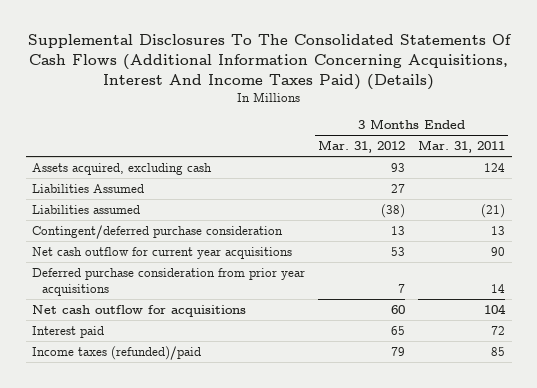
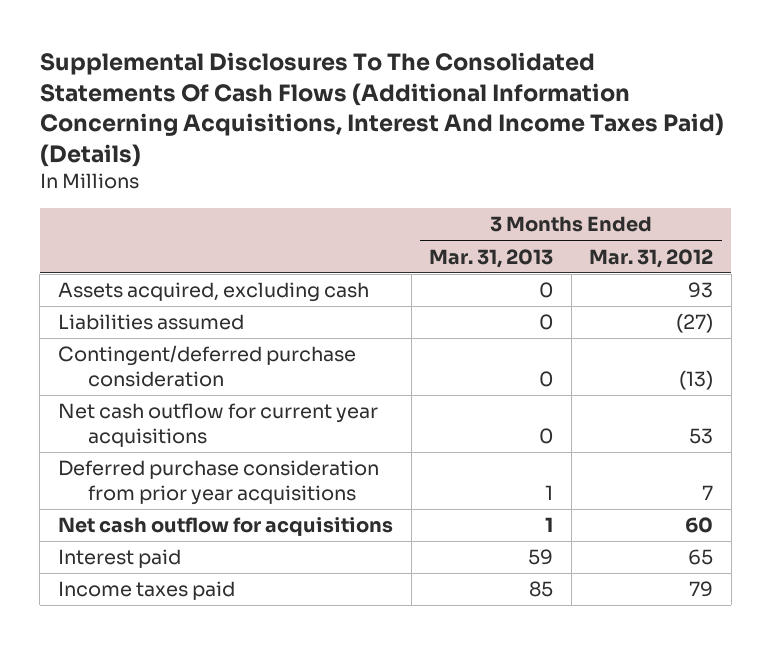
[418,140,506,154] Mar. 31, 2011 -> none
none -> [429,248,554,268] Mar. 31, 2013
[32,183,145,193] Liabilities Assumed -> none
[381,203,406,218] (38) -> [676,313,714,334] (27)
[391,225,406,235] 13 -> [679,369,714,390] (13)
[32,345,202,360] Income taxes (refunded)/paid -> [57,581,235,601] Income taxes paid

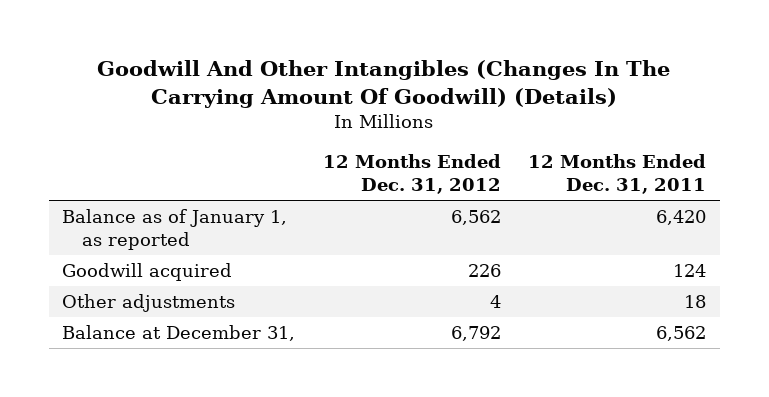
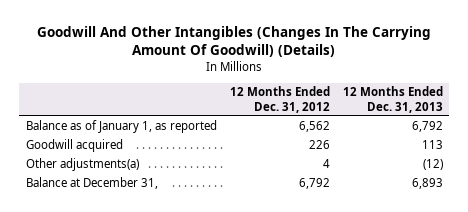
[528,153,707,194] 12 Months Ended Dec. 31, 2011 -> none
none -> [342,86,443,113] 12 Months Ended Dec. 31, 2013
[62,294,236,313] Other adjustments -> [25,158,139,172] Other adjustments(a)

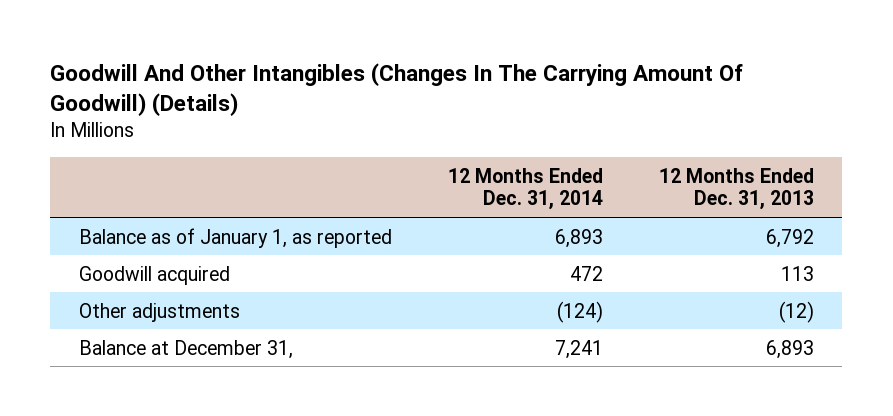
[229,86,330,113] 12 Months Ended Dec. 31, 2012 -> none
none -> [447,167,603,211] 12 Months Ended Dec. 31, 2014
[25,158,139,172] Other adjustments(a) -> [78,302,240,322] Other adjustments

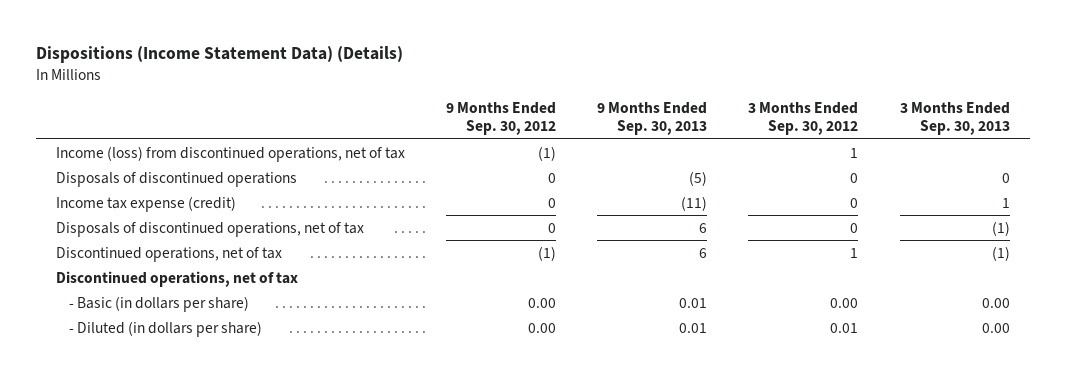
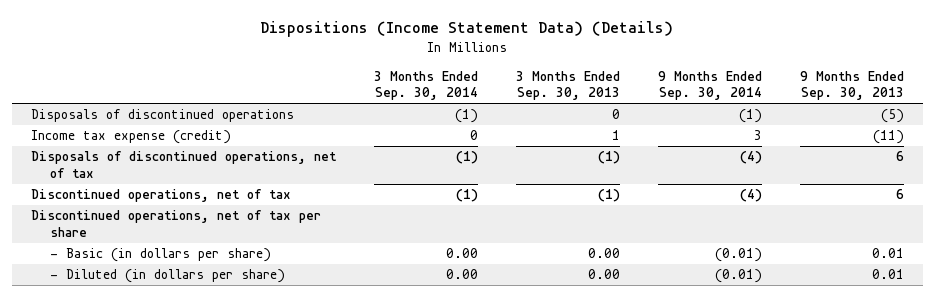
[446,102,557,136] 9 Months Ended Sep. 30, 2012 -> none
[748,102,859,136] 3 Months Ended Sep. 30, 2012 -> none
none -> [373,70,478,101] 3 Months Ended Sep. 30, 2014
none -> [657,70,762,101] 9 Months Ended Sep. 30, 2014
[56,145,406,162] Income (loss) from discontinued operations, net of tax -> none
[56,270,299,287] Discontinued operations, net of tax -> [30,210,321,238] Discontinued operations, net of tax per share

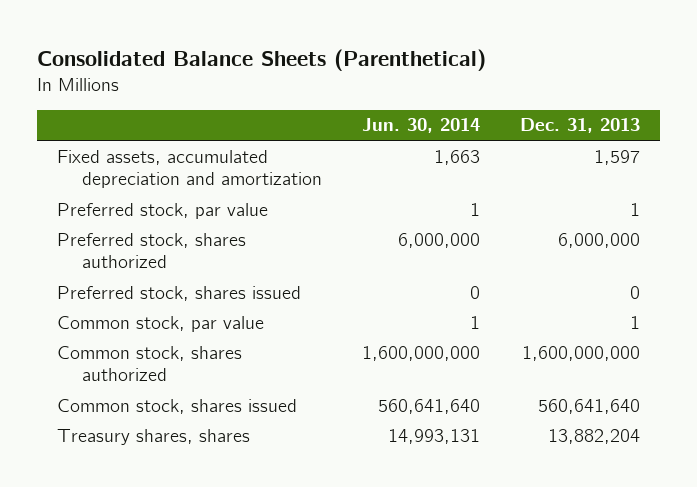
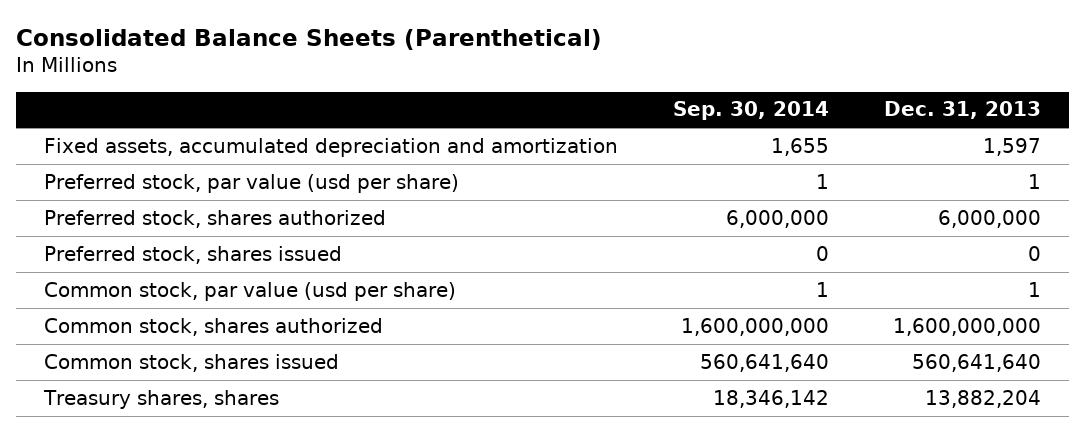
[362,118,481,134] Jun. 30, 2014 -> none
none -> [672,101,829,121] Sep. 30, 2014
[57,202,269,219] Preferred stock, par value -> [43,173,459,193] Preferred stock, par value (usd per share)
[57,315,265,332] Common stock, par value -> [43,281,456,301] Common stock, par value (usd per share)

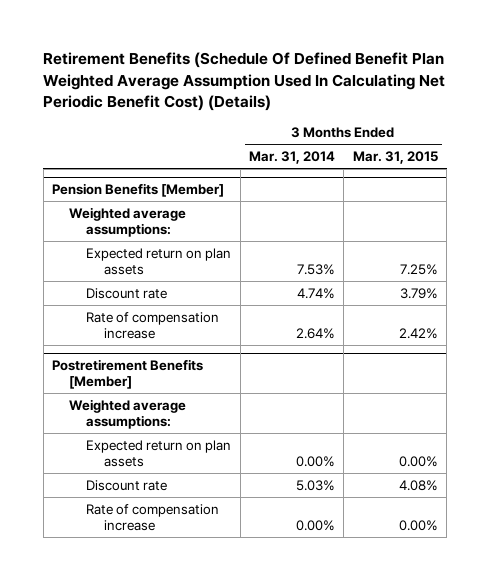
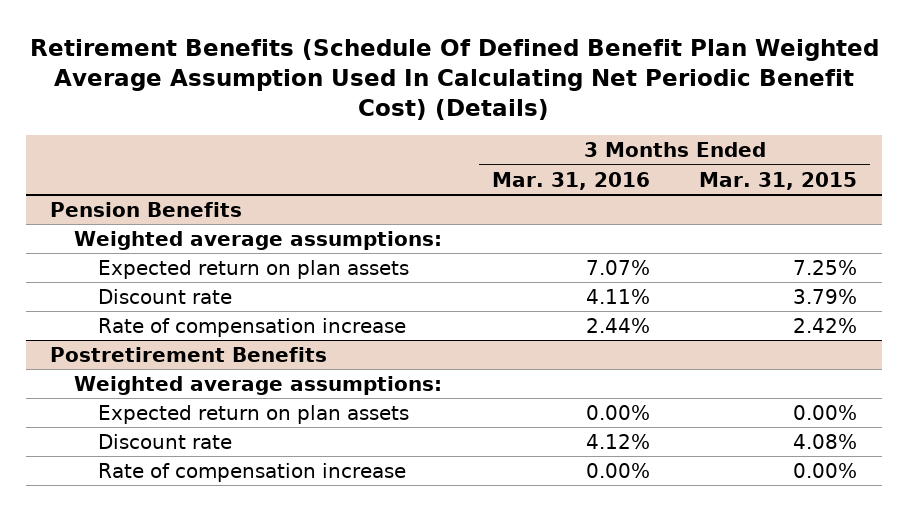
[249,150,336,164] Mar. 31, 2014 -> none
none -> [491,171,650,190] Mar. 31, 2016
[52,182,225,197] Pension Benefits [Member] -> [50,201,243,217] Pension Benefits
[52,358,204,390] Postretirement Benefits [Member] -> [50,346,328,362] Postretirement Benefits

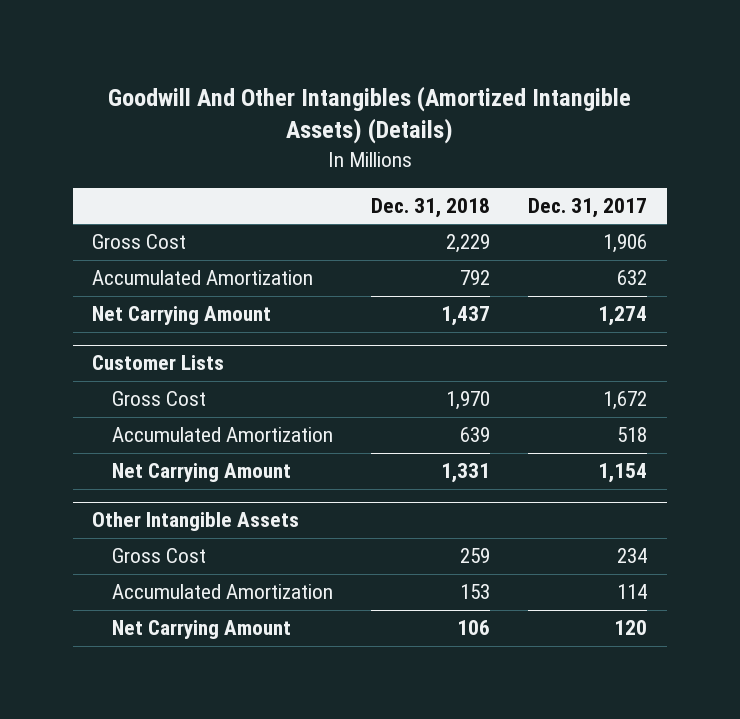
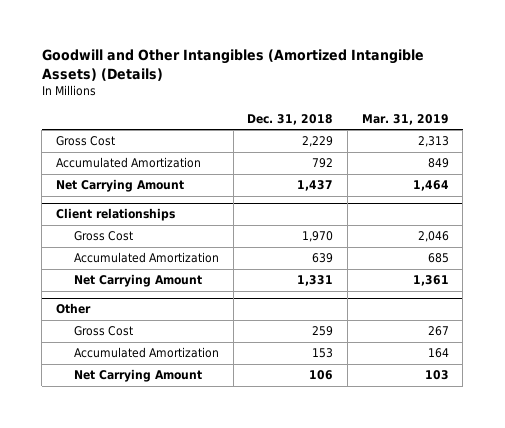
[107,85,631,145] Goodwill And Other Intangibles (Amortized Intangible Assets) (Details) -> [41,49,424,82] Goodwill and Other Intangibles (Amortized Intangible Assets) (Details)
[528,197,648,218] Dec. 31, 2017 -> none
none -> [361,113,449,125] Mar. 31, 2019
[92,355,225,371] Customer Lists -> none
none -> [55,208,175,222] Client relationships
[92,512,300,532] Other Intangible Assets -> [55,303,91,315] Other

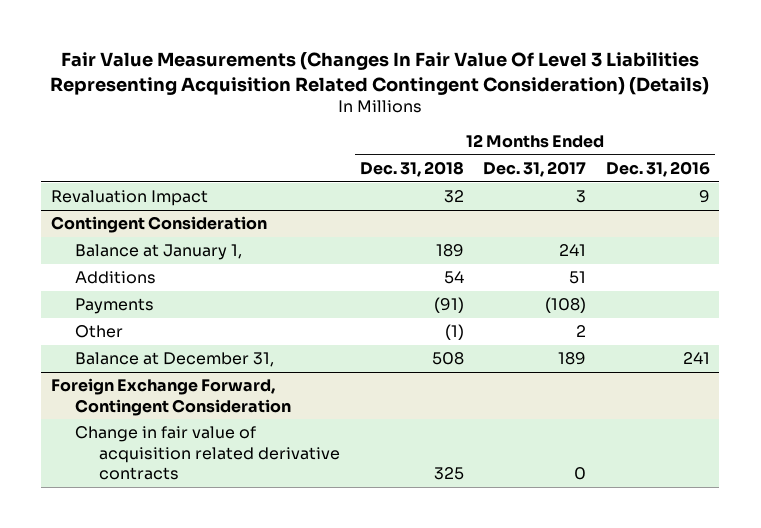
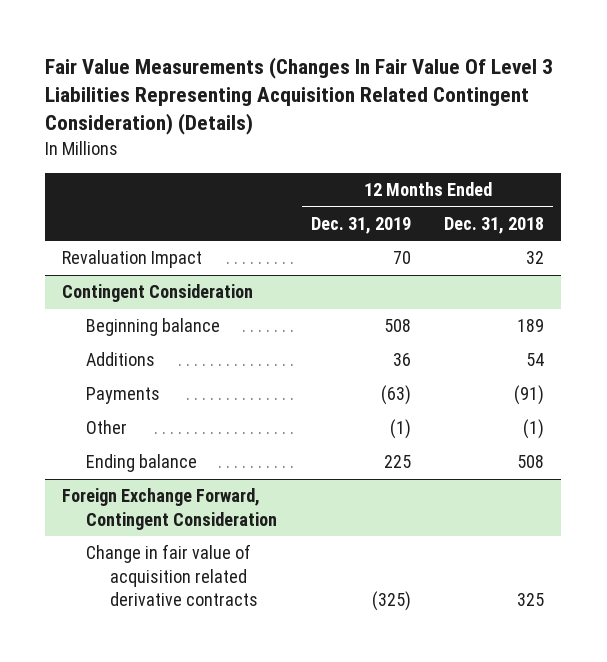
[483,161,587,178] Dec. 31, 2017 -> none
[605,161,710,178] Dec. 31, 2016 -> none
none -> [310,216,411,234] Dec. 31, 2019
[75,244,243,261] Balance at January 1, -> [86,318,221,337] Beginning balance
[75,352,275,368] Balance at December 31, -> [86,454,198,473] Ending balance

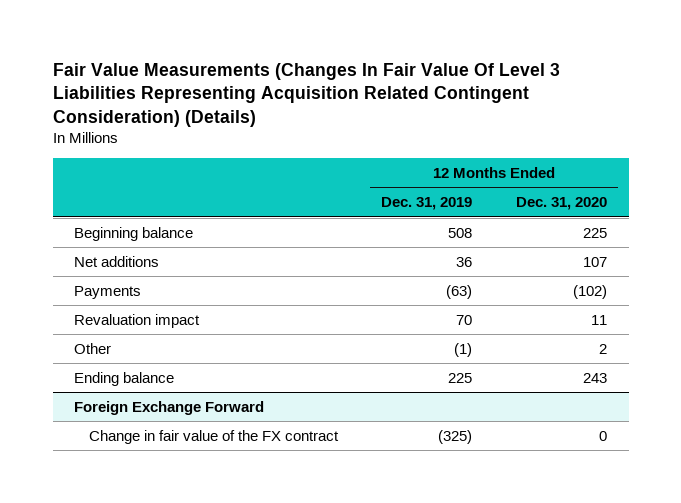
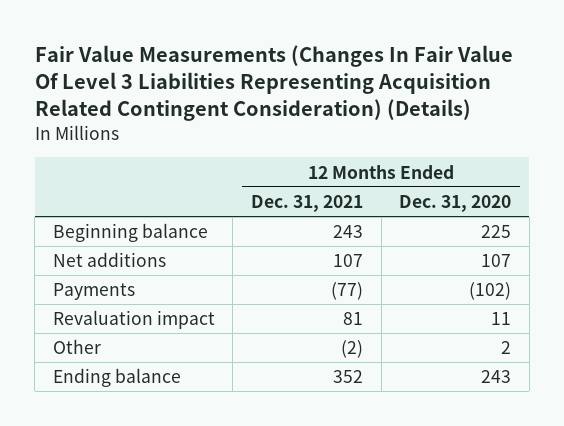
[381,197,473,211] Dec. 31, 2019 -> none
none -> [251,194,364,212] Dec. 31, 2021
[74,400,265,415] Foreign Exchange Forward -> none
[88,429,339,444] Change in fair value of the FX contract -> none

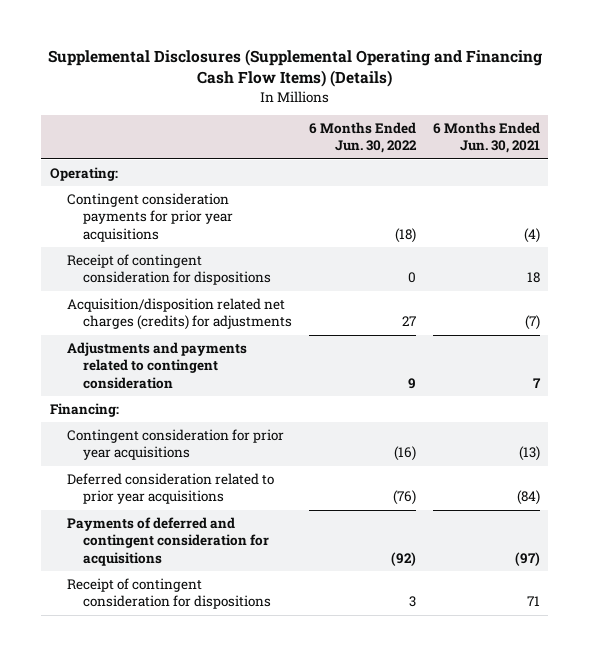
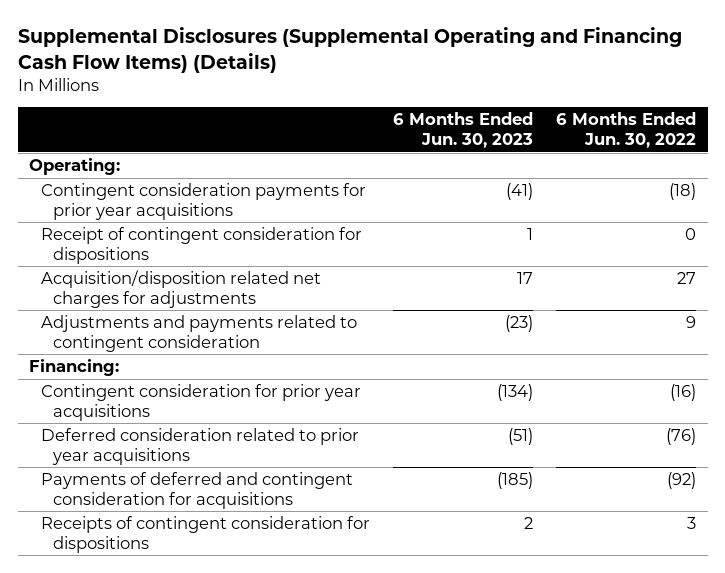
[432,122,540,154] 6 Months Ended Jun. 30, 2021 -> none
none -> [393,112,534,148] 6 Months Ended Jun. 30, 2023
[66,297,293,331] Acquisition/disposition related net charges (credits) for adjustments -> [41,270,322,308] Acquisition/disposition related net charges for adjustments
[66,577,272,610] Receipt of contingent consideration for dispositions -> [41,516,371,553] Receipts of contingent consideration for dispositions

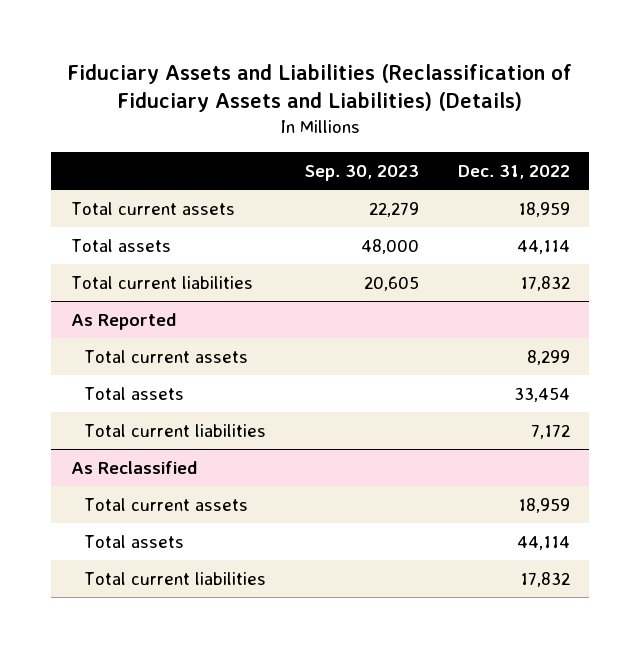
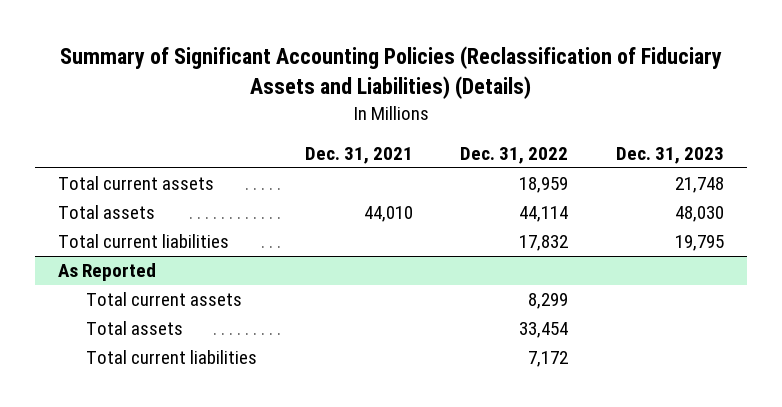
[67,63,573,113] Fiduciary Assets and Liabilities (Reclassification of Fiduciary Assets and Liabilities) (Details) -> [59,46,722,99] Summary of Significant Accounting Policies (Reclassification of Fiduciary Assets and Liabilities) (Details)
[304,164,419,181] Sep. 30, 2023 -> none
none -> [304,147,413,165] Dec. 31, 2021
none -> [615,147,724,165] Dec. 31, 2023
[70,460,197,474] As Reclassified -> none
[83,497,248,511] Total current assets -> none
[83,534,184,548] Total assets -> none
[83,571,266,585] Total current liabilities -> none

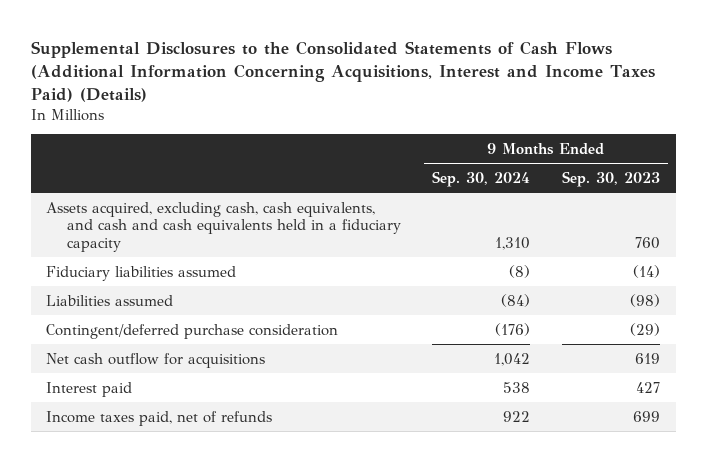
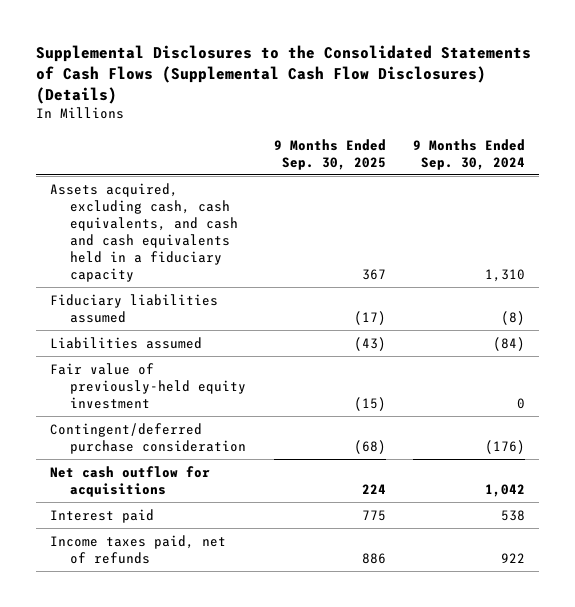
[30,40,655,102] Supplemental Disclosures to the Consolidated Statements of Cash Flows (Additional Information Concerning Acquisitions, Interest and Income Taxes Paid) (Details) -> [36,44,532,104] Supplemental Disclosures to the Consolidated Statements of Cash Flows (Supplemental Cash Flow Disclosures) (Details)
[561,170,660,187] Sep. 30, 2023 -> none
none -> [273,138,386,170] 9 Months Ended Sep. 30, 2025
none -> [50,362,247,409] Fair value of previously-held equity investment

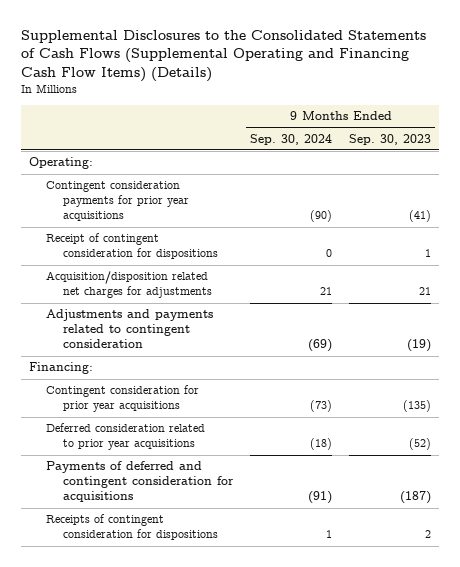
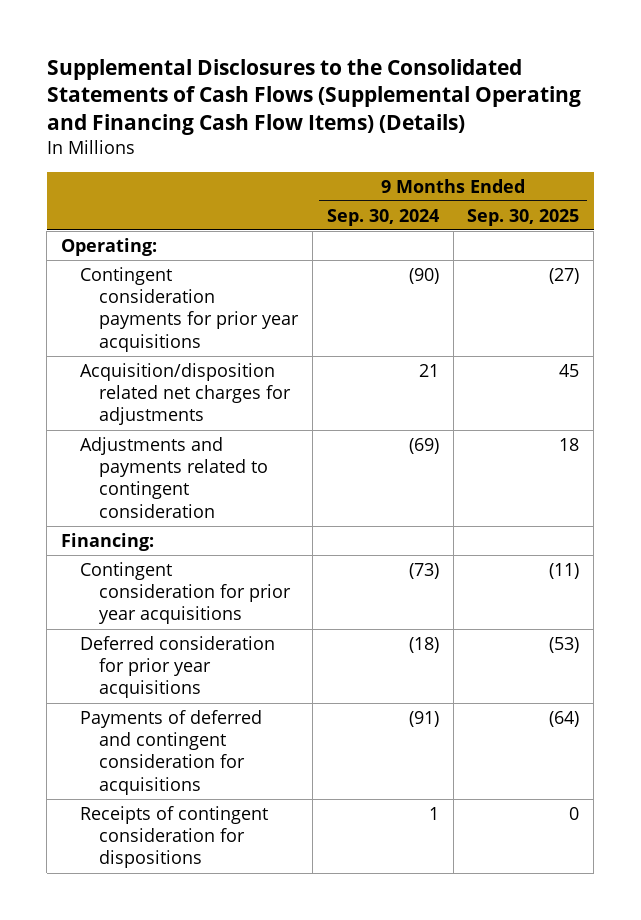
[348,133,431,145] Sep. 30, 2023 -> none
none -> [467,208,580,226] Sep. 30, 2025
[46,233,219,260] Receipt of contingent consideration for dispositions -> none
[46,423,206,451] Deferred consideration related to prior year acquisitions -> [80,635,276,699] Deferred consideration for prior year acquisitions

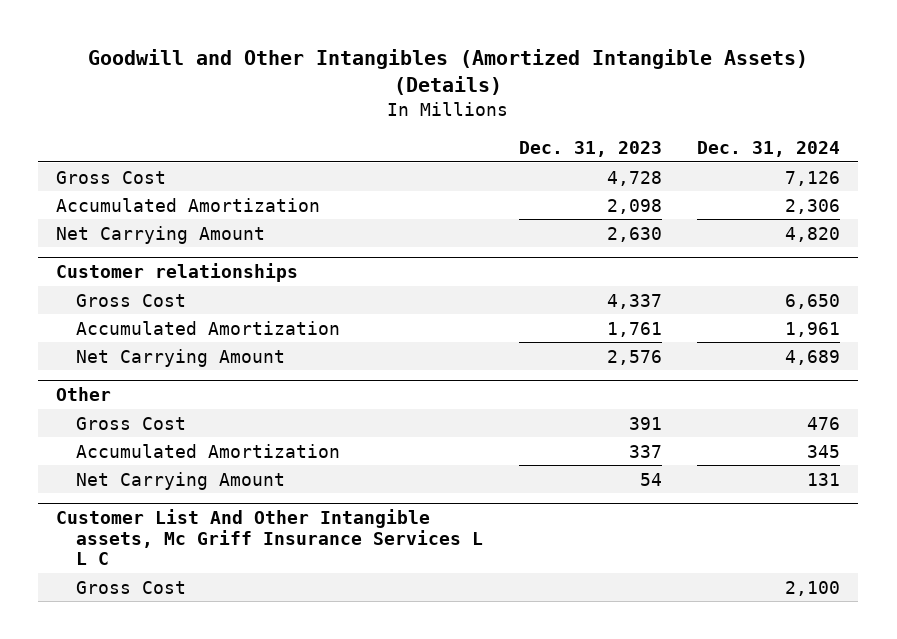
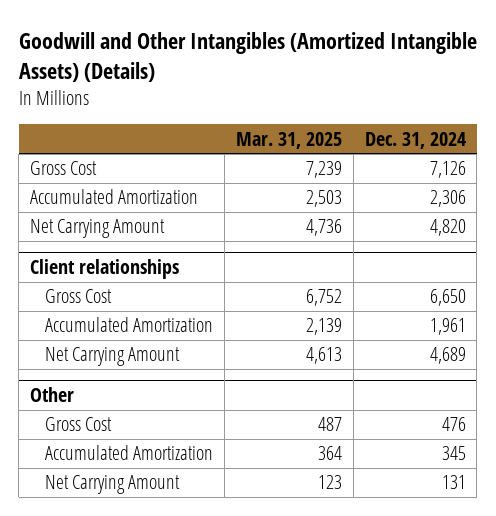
[518,140,662,157] Dec. 31, 2023 -> none
none -> [235,131,342,149] Mar. 31, 2025
[56,262,299,282] Customer relationships -> none
none -> [30,258,180,279] Client relationships
[56,508,483,566] Customer List And Other Intangible assets, Mc Griff Insurance Services L L C -> none
[75,580,186,594] Gross Cost -> none

